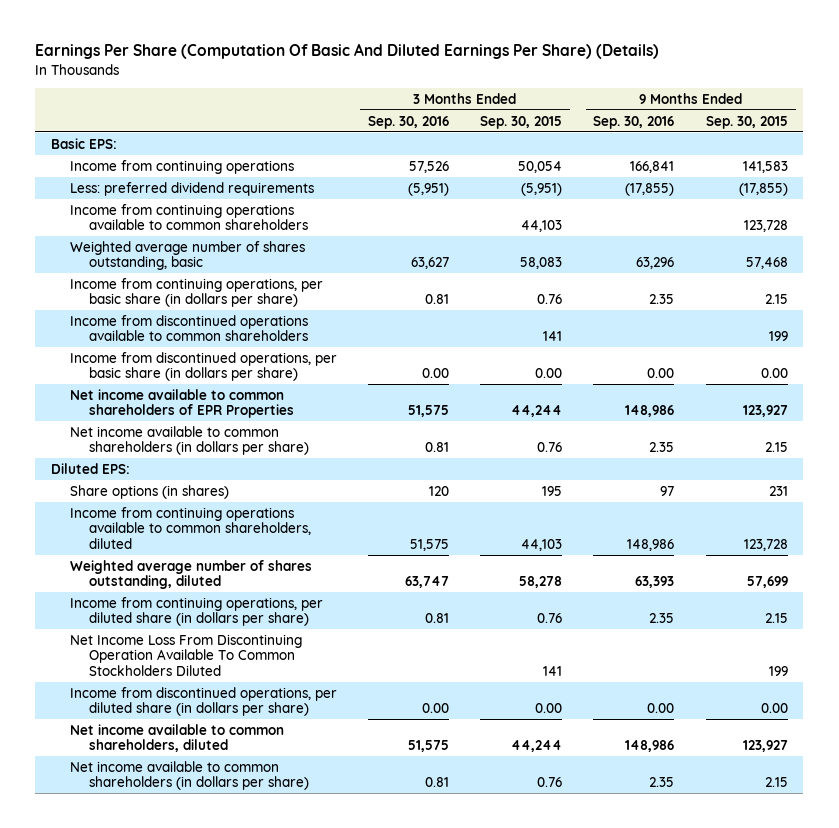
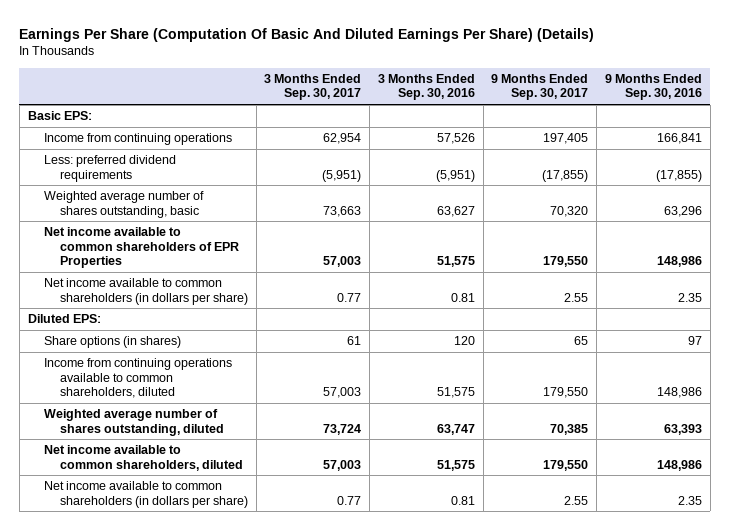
[480,115,563,129] Sep. 30, 2015 -> none
[705,115,788,129] Sep. 30, 2015 -> none
none -> [264,73,362,101] 3 Months Ended Sep. 30, 2017
none -> [491,73,589,101] 9 Months Ended Sep. 30, 2017
[69,203,308,231] Income from continuing operations available to common shareholders -> none
[69,277,323,308] Income from continuing operations, per basic share (in dollars per share) -> none
[69,314,308,342] Income from discontinued operations available to common shareholders -> none
[69,351,337,382] Income from discontinued operations, per basic share (in dollars per share) -> none
[69,596,323,627] Income from continuing operations, per diluted share (in dollars per share) -> none
[69,633,302,677] Net Income Loss From Discontinuing Operation Available To Common Stockholders Diluted -> none
[69,686,337,717] Income from discontinued operations, per diluted share (in dollars per share) -> none

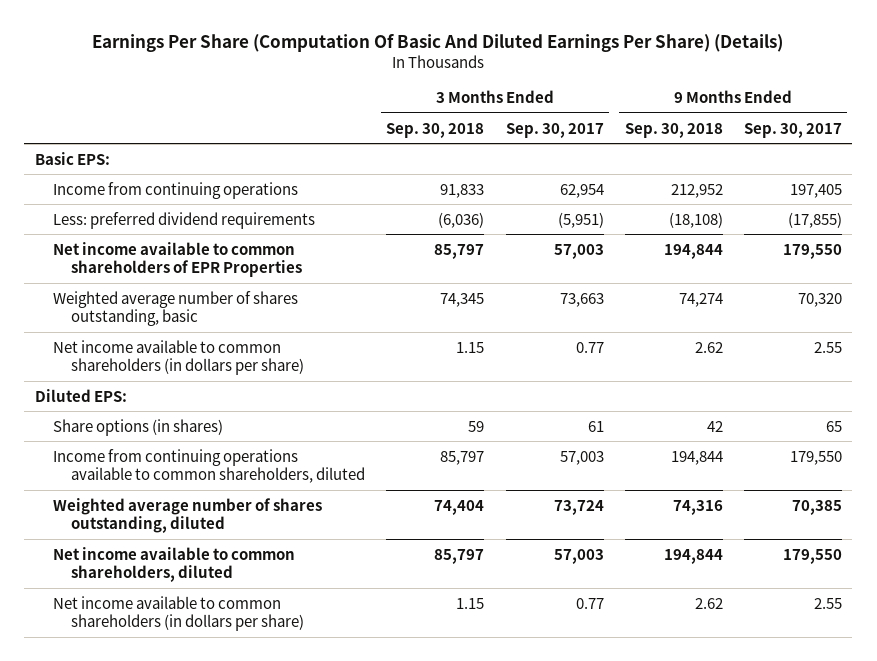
[377,73,475,101] 3 Months Ended Sep. 30, 2016 -> none
[605,73,703,101] 9 Months Ended Sep. 30, 2016 -> none
none -> [386,122,485,138] Sep. 30, 2018
none -> [624,122,723,138] Sep. 30, 2018
[43,191,204,218] Weighted average number of shares outstanding, basic -> [53,290,299,327] Weighted average number of shares outstanding, basic

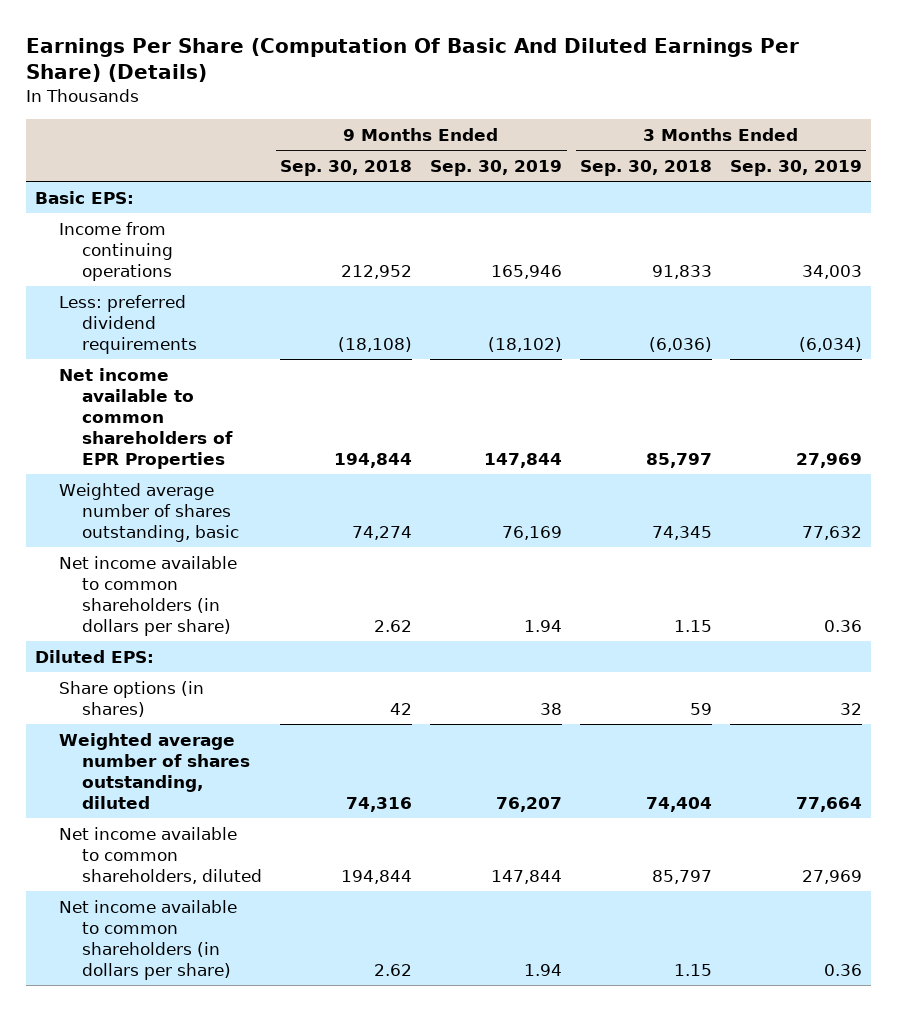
[505,122,604,138] Sep. 30, 2017 -> none
[743,122,842,138] Sep. 30, 2017 -> none
none -> [430,159,563,176] Sep. 30, 2019
none -> [729,159,862,176] Sep. 30, 2019
[53,448,366,484] Income from continuing operations available to common shareholders, diluted -> none

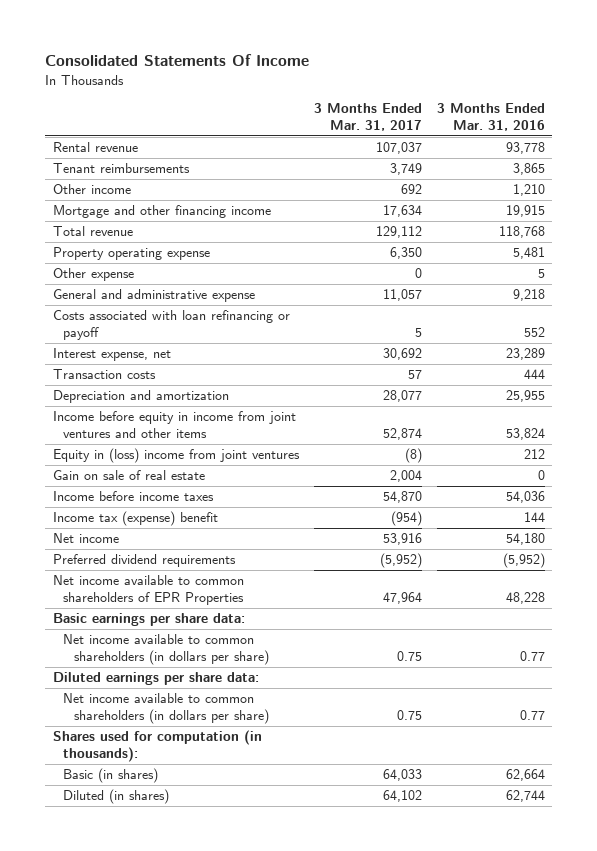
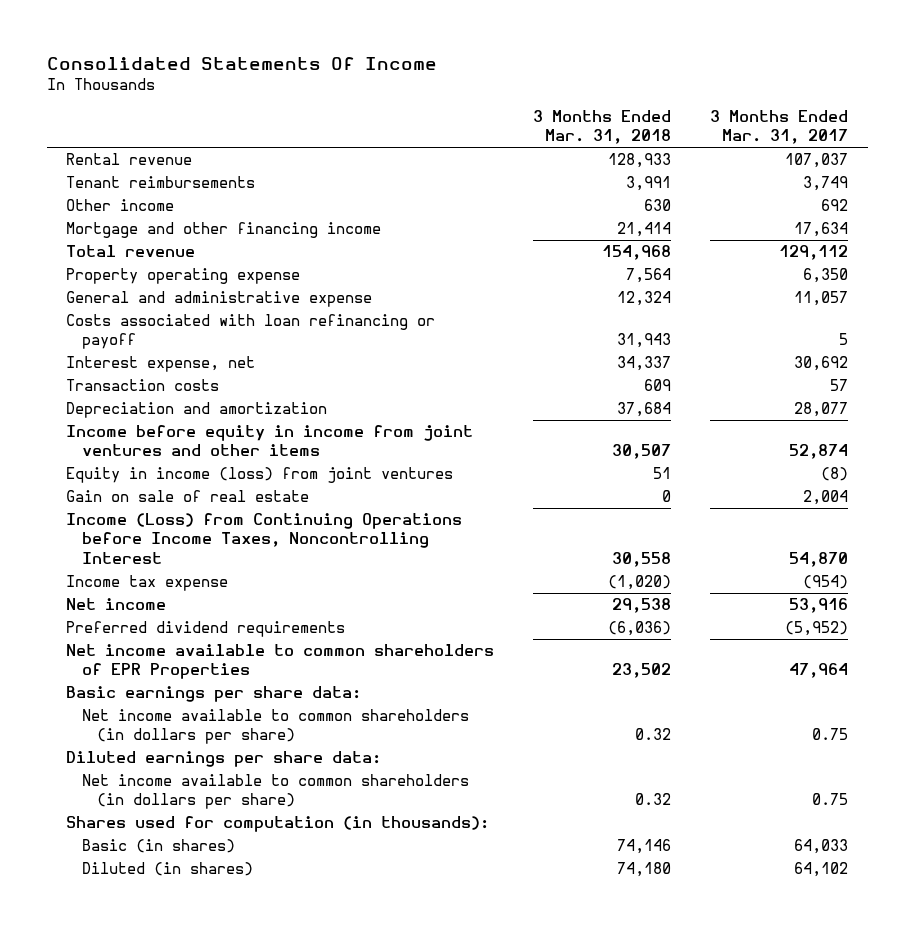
[436,103,545,131] 3 Months Ended Mar. 31, 2016 -> none
none -> [533,109,672,145] 3 Months Ended Mar. 31, 2018
[52,268,134,282] Other expense -> none
[52,448,300,464] Equity in (loss) income from joint ventures -> [66,467,454,484] Equity in income (loss) from joint ventures
[52,491,214,502] Income before income taxes -> [66,513,463,564] Income (Loss) from Continuing Operations before Income Taxes, Noncontrolling Interest
[52,511,218,527] Income tax (expense) benefit -> [66,575,229,592] Income tax expense

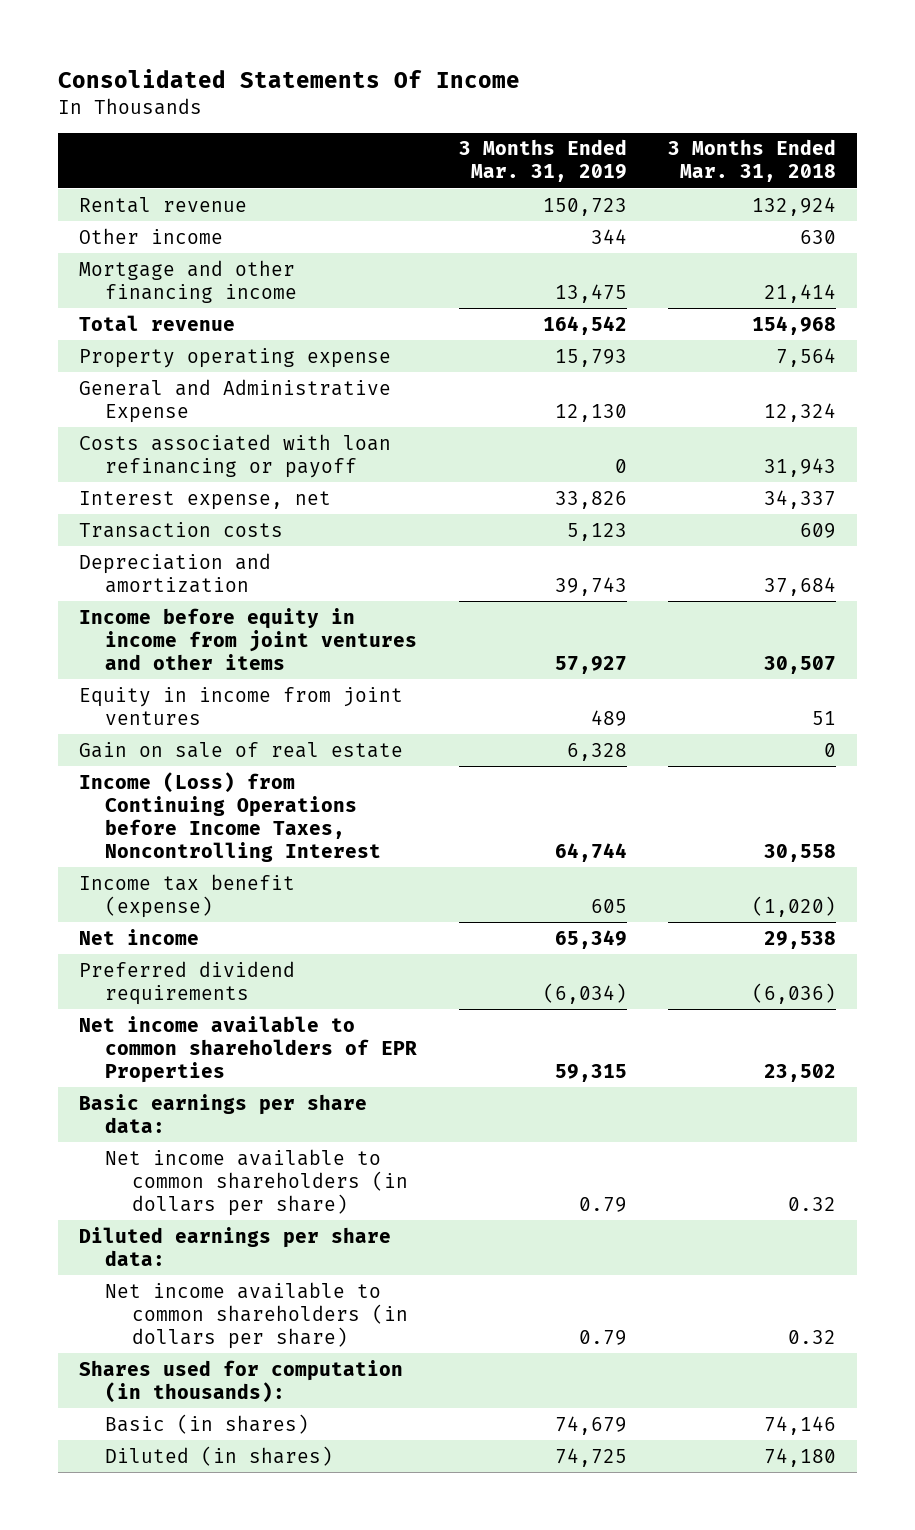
[710,109,849,145] 3 Months Ended Mar. 31, 2017 -> none
none -> [458,139,627,183] 3 Months Ended Mar. 31, 2019
[66,176,256,189] Tenant reimbursements -> none
[608,153,672,169] 128,933 -> [752,196,837,216] 132,924
[66,291,373,308] General and administrative expense -> [78,378,391,423] General and Administrative Expense
[66,467,454,484] Equity in income (loss) from joint ventures -> [78,686,403,725] Equity in income from joint ventures
[66,575,229,592] Income tax expense -> [78,873,295,918] Income tax benefit (expense)

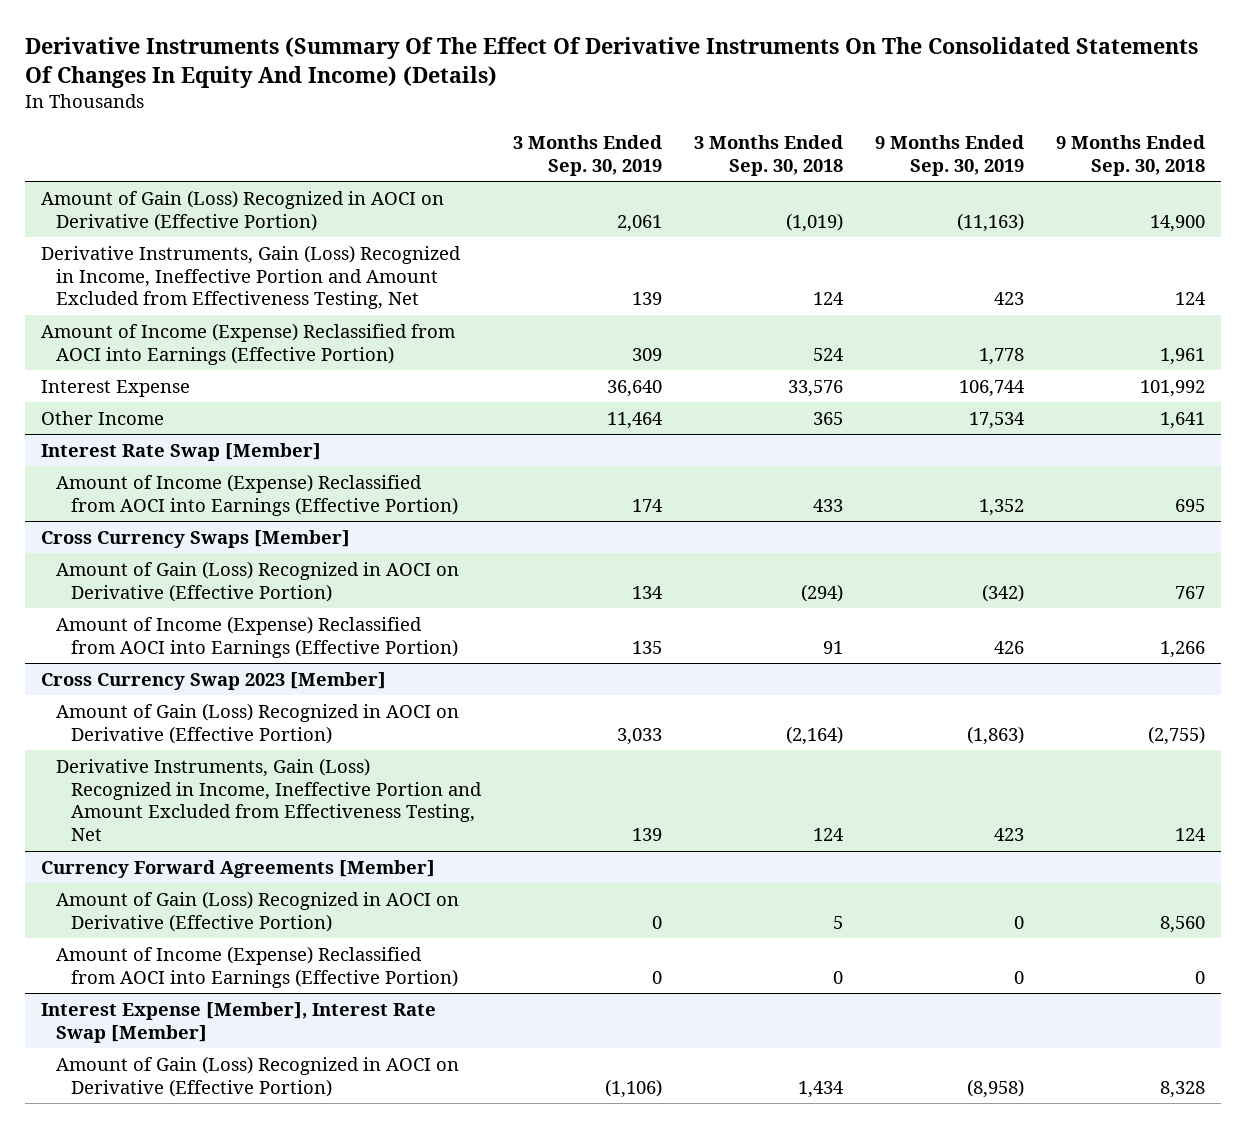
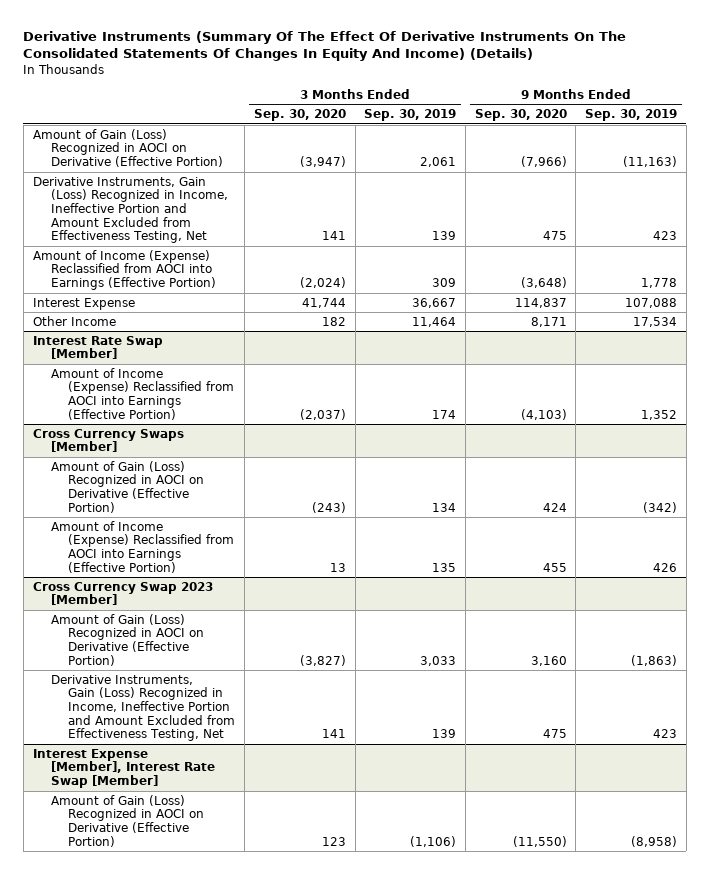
[694,135,844,176] 3 Months Ended Sep. 30, 2018 -> none
[1056,135,1206,176] 9 Months Ended Sep. 30, 2018 -> none
none -> [253,108,346,121] Sep. 30, 2020
none -> [474,108,567,121] Sep. 30, 2020
[607,379,663,397] 36,640 -> [412,297,457,308] 36,667
[959,379,1026,397] 106,744 -> [625,297,678,308] 107,088
[41,859,436,878] Currency Forward Agreements [Member] -> none
[56,890,460,932] Amount of Gain (Loss) Recognized in AOCI on Derivative (Effective Portion) -> none
[56,945,459,988] Amount of Income (Expense) Reclassified from AOCI into Earnings (Effective Portion) -> none

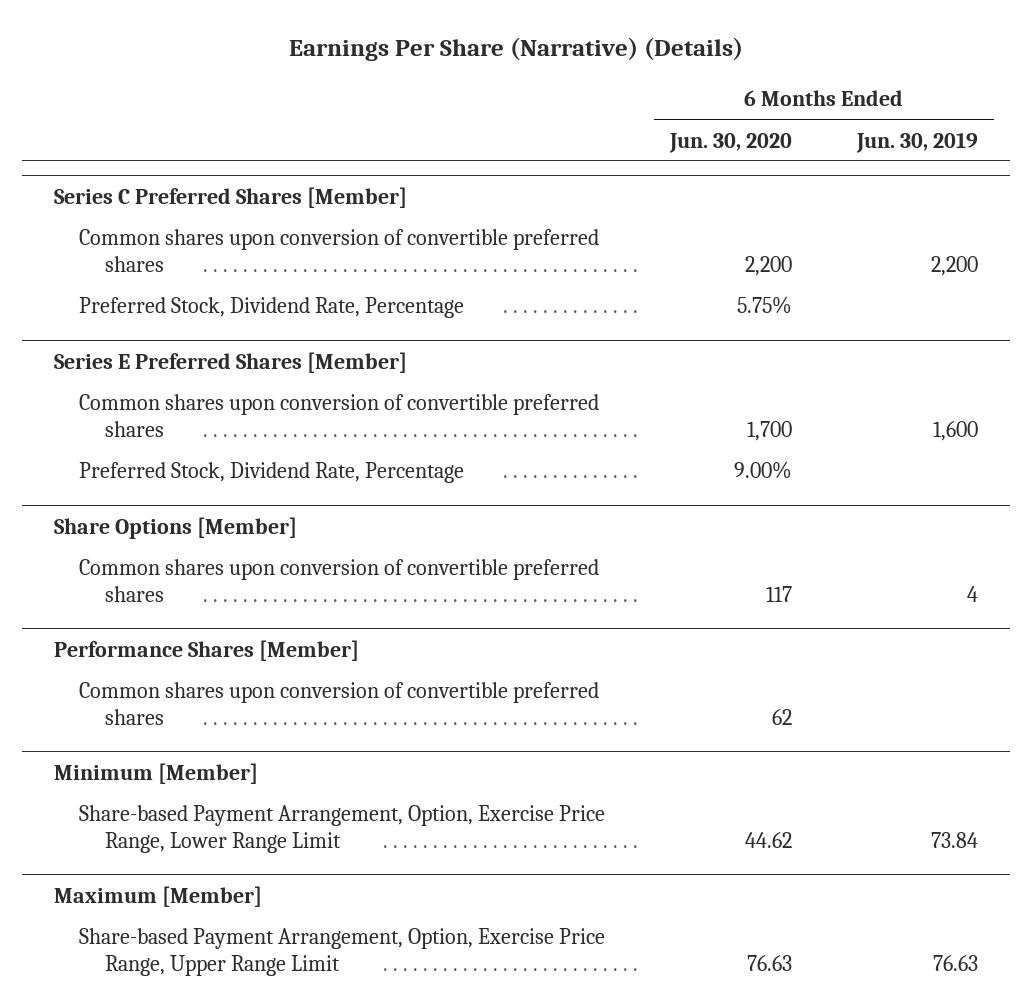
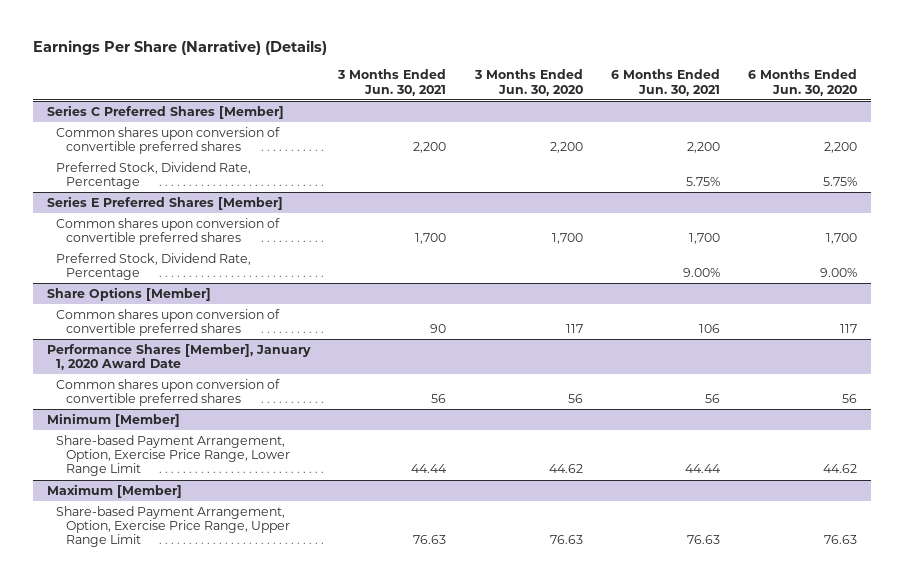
[855,131,978,153] Jun. 30, 2019 -> none
none -> [337,69,447,96] 3 Months Ended Jun. 30, 2021
none -> [473,69,583,96] 3 Months Ended Jun. 30, 2020
none -> [610,69,720,96] 6 Months Ended Jun. 30, 2021
[54,639,360,661] Performance Shares [Member] -> none
none -> [46,343,311,371] Performance Shares [Member], January 1, 2020 Award Date
[772,708,793,725] 62 -> [842,394,858,404] 56

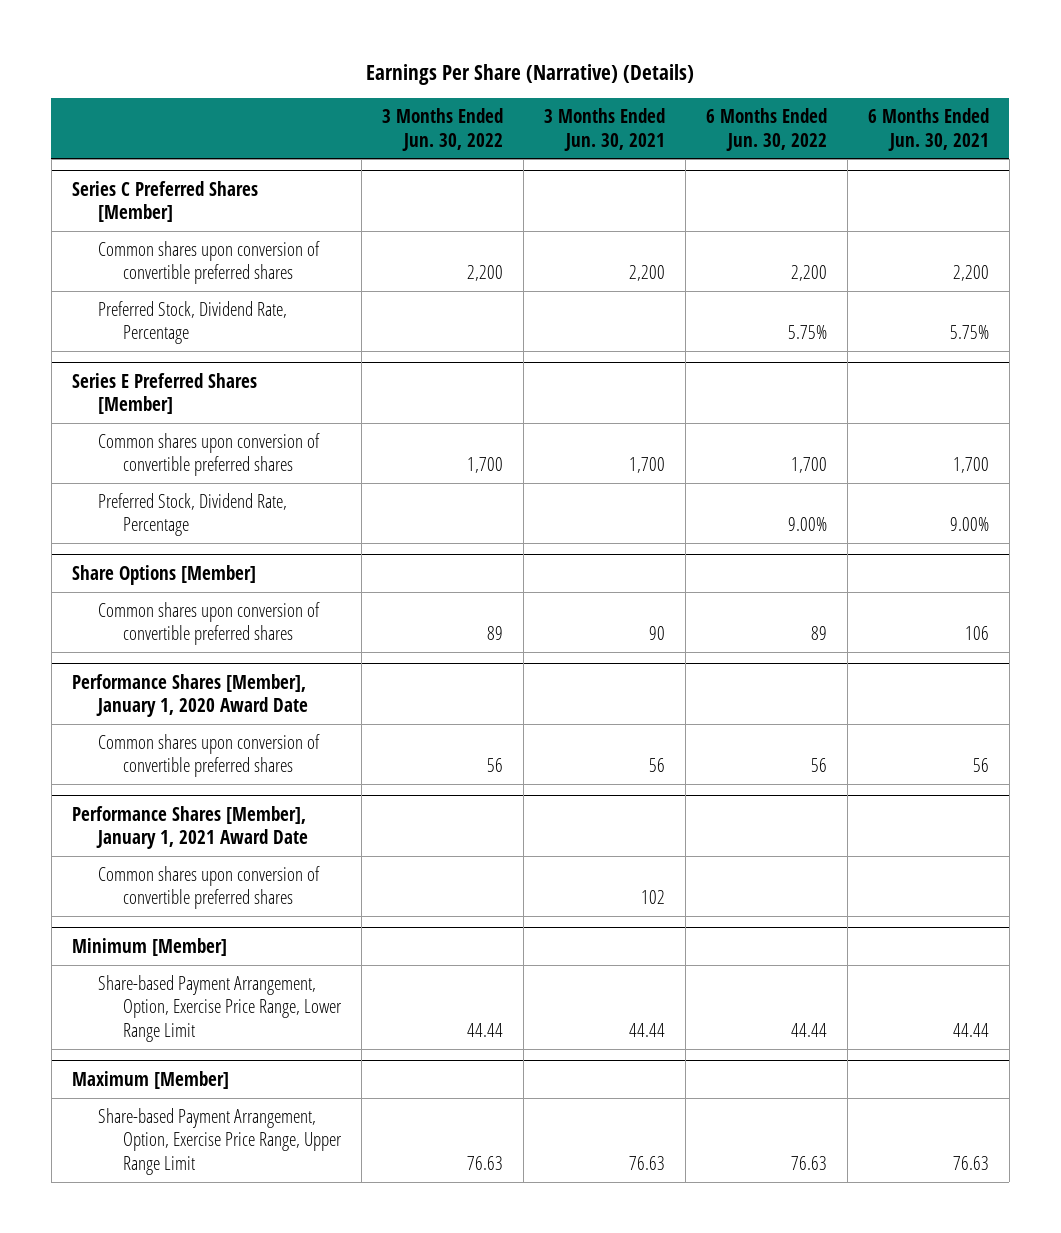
[473,69,583,96] 3 Months Ended Jun. 30, 2020 -> none
[748,69,858,96] 6 Months Ended Jun. 30, 2020 -> none
none -> [382,108,504,151] 3 Months Ended Jun. 30, 2022
none -> [706,108,828,151] 6 Months Ended Jun. 30, 2022
none -> [71,805,308,850] Performance Shares [Member], January 1, 2021 Award Date
none -> [97,865,320,910] Common shares upon conversion of convertible preferred shares

